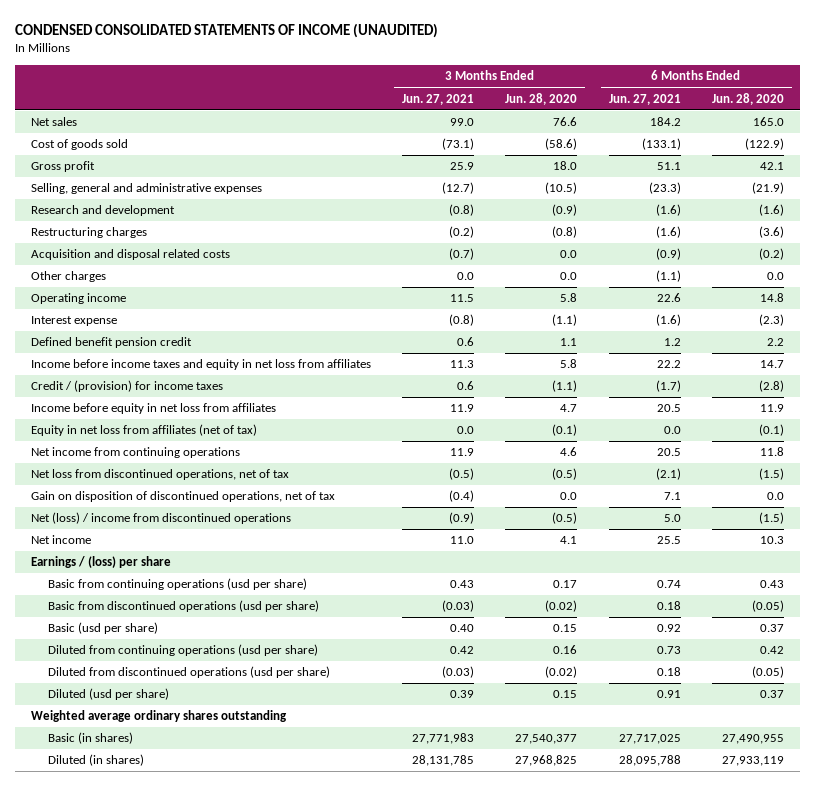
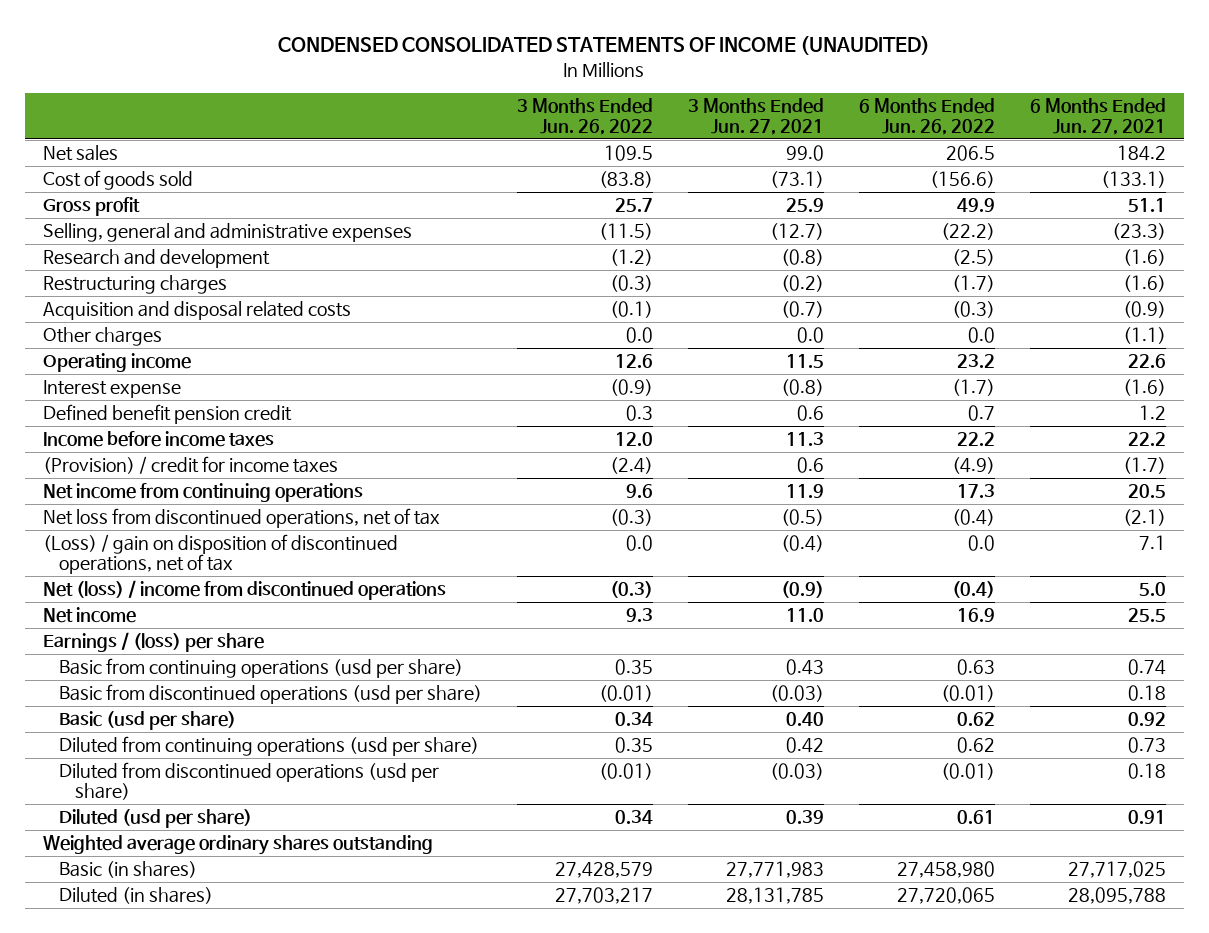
[505,92,578,105] Jun. 28, 2020 -> none
[711,92,784,105] Jun. 28, 2020 -> none
none -> [516,98,653,136] 3 Months Ended Jun. 26, 2022
none -> [859,98,996,136] 6 Months Ended Jun. 26, 2022
[30,403,276,415] Income before equity in net loss from affiliates -> none
[30,424,257,437] Equity in net loss from affiliates (net of tax) -> none
[30,359,371,371] Income before income taxes and equity in net loss from affiliates -> [42,431,274,448] Income before income taxes
[30,380,223,393] Credit / (provision) for income taxes -> [42,456,338,475] (Provision) / credit for income taxes
[30,491,335,503] Gain on disposition of discontinued operations, net of tax -> [42,534,398,575] (Loss) / gain on disposition of discontinued operations, net of tax

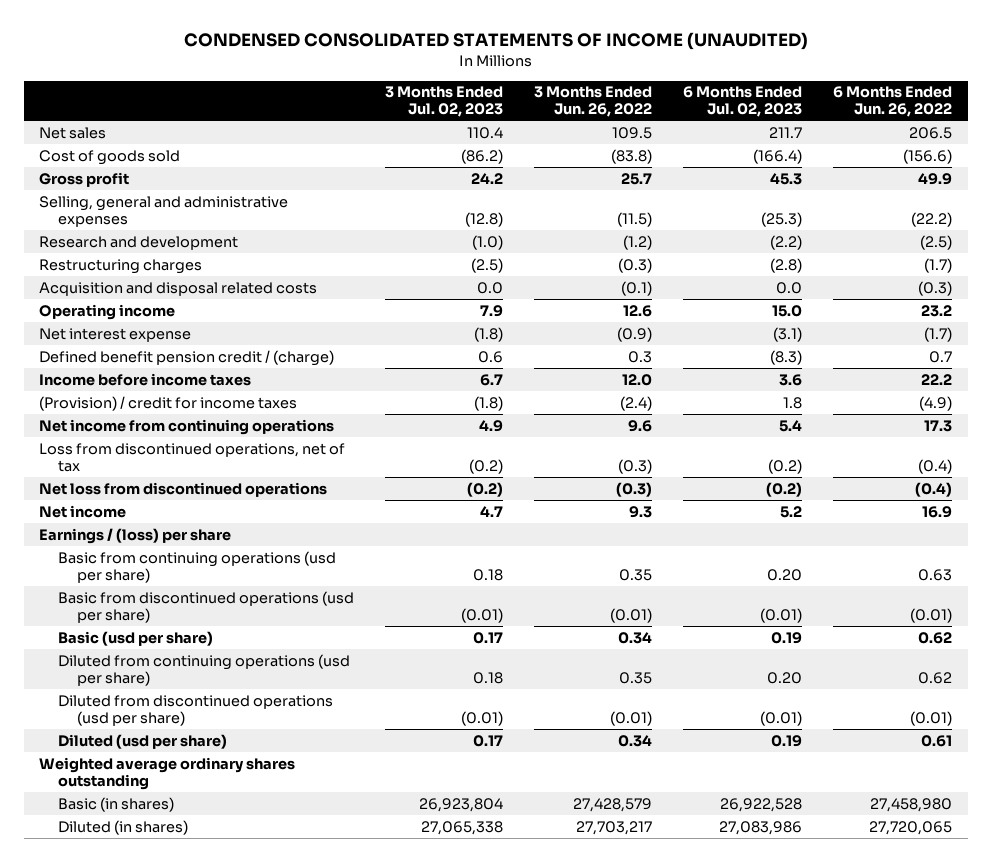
[687,98,824,136] 3 Months Ended Jun. 27, 2021 -> none
[1030,98,1167,136] 6 Months Ended Jun. 27, 2021 -> none
none -> [385,86,504,118] 3 Months Ended Jul. 02, 2023
none -> [683,86,803,118] 6 Months Ended Jul. 02, 2023
[42,327,162,347] Other charges -> none
[42,380,181,399] Interest expense -> [39,327,192,342] Net interest expense
[42,404,292,425] Defined benefit pension credit -> [39,349,335,366] Defined benefit pension credit / (charge)
[42,534,398,575] (Loss) / gain on disposition of discontinued operations, net of tax -> none
[42,508,440,529] Net loss from discontinued operations, net of tax -> [39,442,346,472] Loss from discontinued operations, net of tax
[42,580,446,601] Net (loss) / income from discontinued operations -> [39,481,328,497] Net loss from discontinued operations

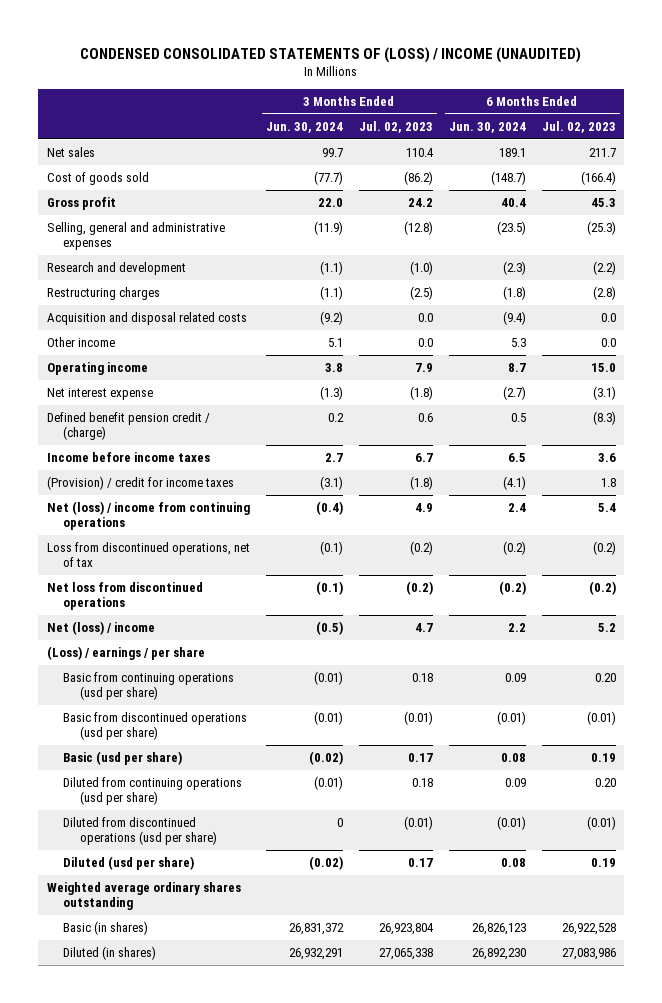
[183,32,808,51] CONDENSED CONSOLIDATED STATEMENTS OF INCOME (UNAUDITED) -> [80,46,582,63] CONDENSED CONSOLIDATED STATEMENTS OF (LOSS) / INCOME (UNAUDITED)
[534,86,653,118] 3 Months Ended Jun. 26, 2022 -> none
[833,86,953,118] 6 Months Ended Jun. 26, 2022 -> none
none -> [265,121,343,133] Jun. 30, 2024
none -> [448,121,526,133] Jun. 30, 2024
none -> [46,337,115,348] Other income
[39,418,335,435] Net income from continuing operations -> [46,501,250,531] Net (loss) / income from continuing operations
[39,504,127,518] Net income -> [46,621,155,636] Net (loss) / income
[39,527,232,544] Earnings / (loss) per share -> [46,646,205,661] (Loss) / earnings / per share

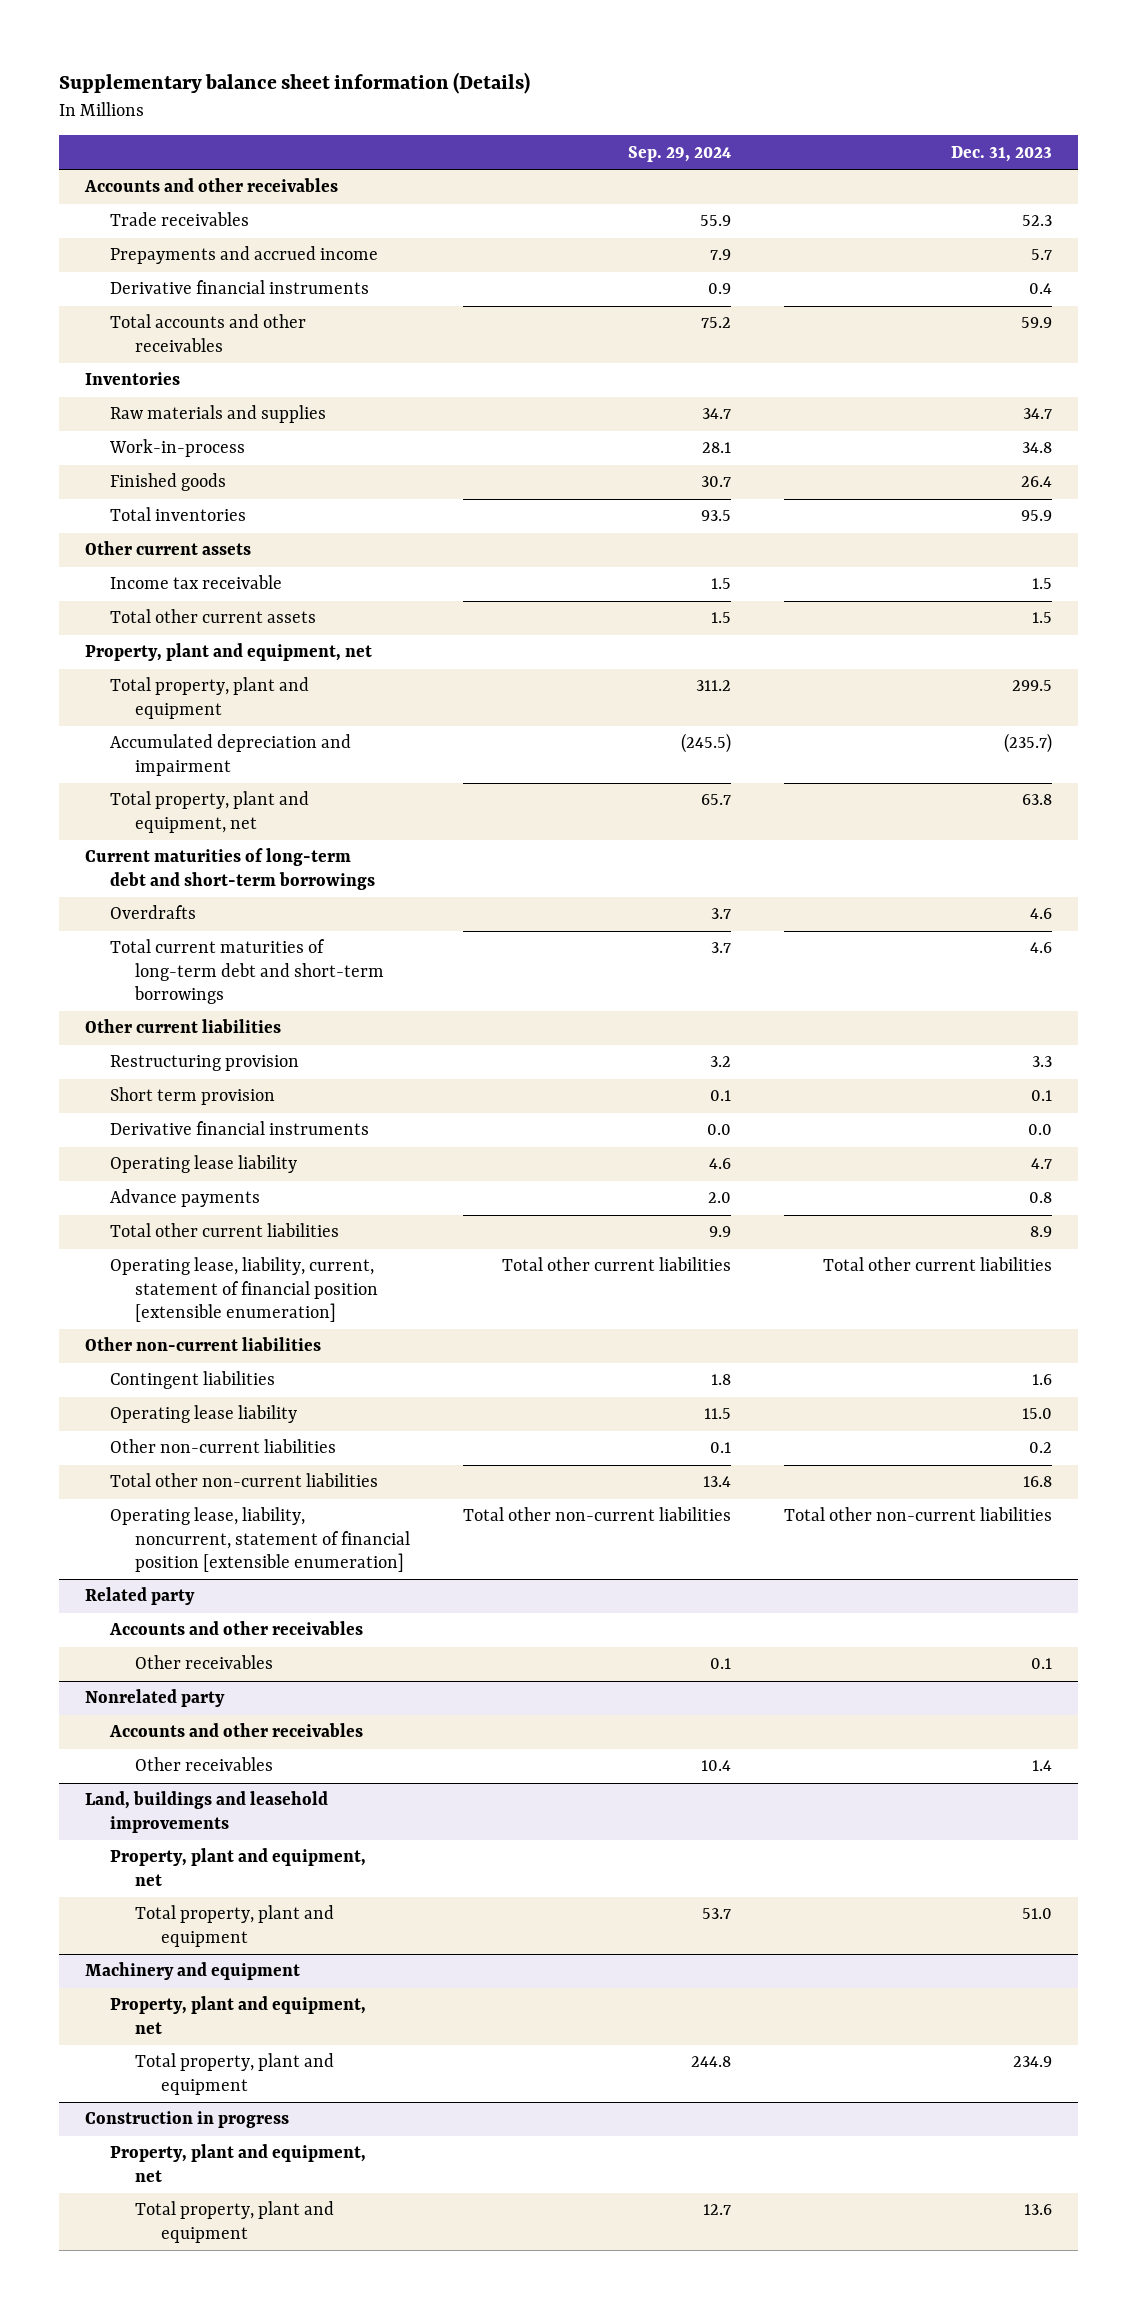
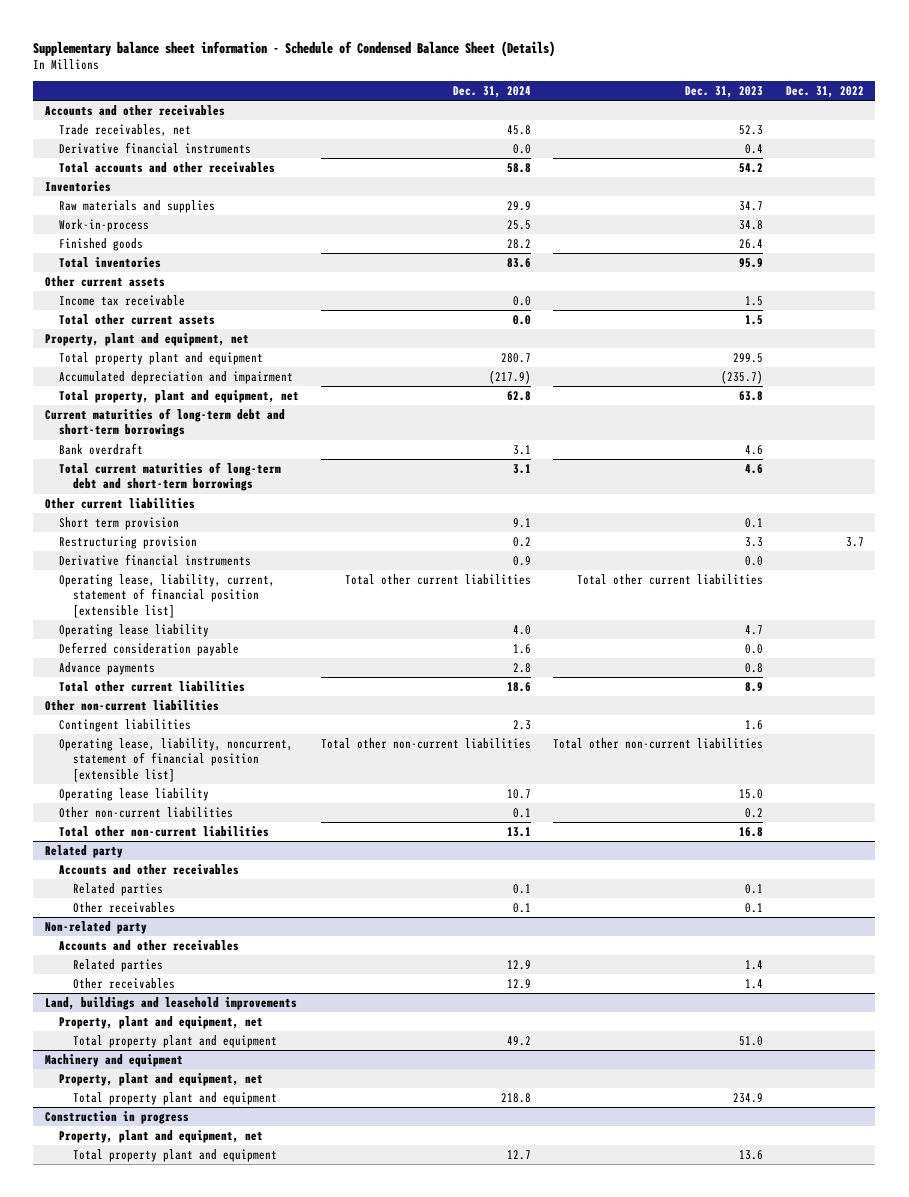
[58,72,530,95] Supplementary balance sheet information (Details) -> [33,40,556,57] Supplementary balance sheet information - Schedule of Condensed Balance Sheet (Details)
[628,145,732,162] Sep. 29, 2024 -> none
none -> [453,86,532,99] Dec. 31, 2024
none -> [785,86,864,99] Dec. 31, 2022
[110,246,379,265] Prepayments and accrued income -> none
[110,212,250,227] Trade receivables -> [58,123,191,136] Trade receivables, net
[1020,317,1052,329] 59.9 -> [739,162,764,173] 54.2
[110,677,310,719] Total property, plant and equipment -> [58,351,263,365] Total property plant and equipment
[110,905,197,920] Overdrafts -> [58,442,143,455] Bank overdraft
[110,1055,300,1072] Restructuring provision -> [58,535,197,549] Restructuring provision
none -> [58,573,275,618] Operating lease, liability, current, statement of financial position [extensible list]
none -> [58,641,239,656] Deferred consideration payable
[110,1257,379,1323] Operating lease, liability, current, statement of financial position [extensible enumeration] -> none
none -> [58,737,293,782] Operating lease, liability, noncurrent, statement of financial position [extensible list]
[110,1507,411,1573] Operating lease, liability, noncurrent, statement of financial position [extensible enumeration] -> none
none -> [72,882,163,896] Related parties
[85,1689,226,1708] Nonrelated party -> [44,920,147,934] Non-related party
none -> [72,958,163,972] Related parties
[135,1905,335,1947] Total property, plant and equipment -> [72,1034,277,1048] Total property plant and equipment
[135,2053,335,2095] Total property, plant and equipment -> [72,1091,277,1105] Total property plant and equipment
[135,2201,335,2243] Total property, plant and equipment -> [72,1148,277,1162] Total property plant and equipment

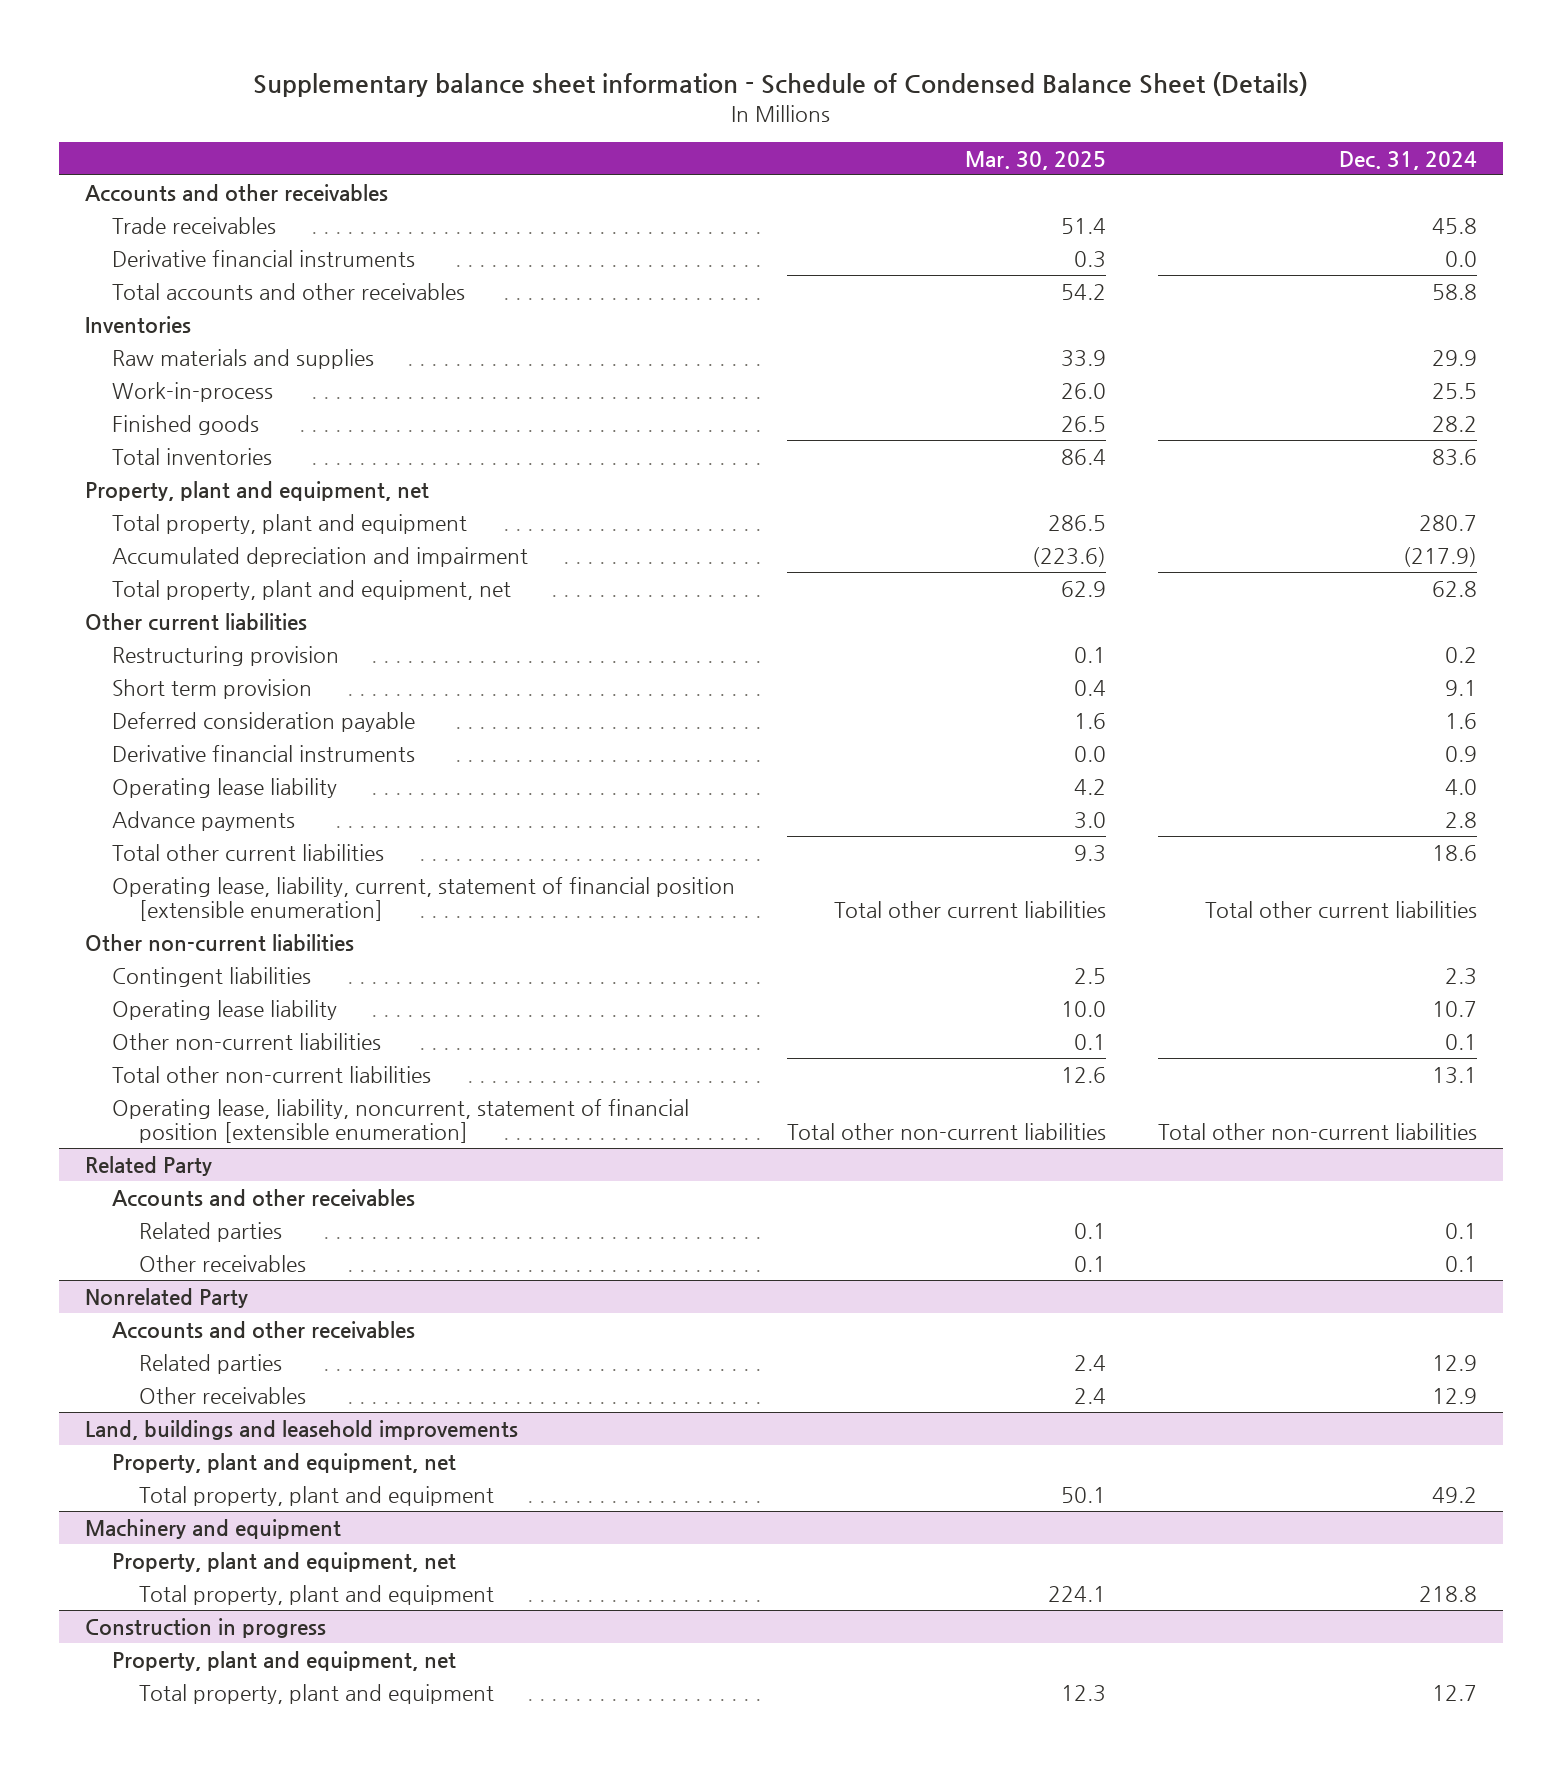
[685,86,764,99] Dec. 31, 2023 -> none
[785,86,864,99] Dec. 31, 2022 -> none
none -> [965,150,1107,170] Mar. 30, 2025
[58,123,191,136] Trade receivables, net -> [112,216,277,234] Trade receivables
[44,275,165,287] Other current assets -> none
[58,294,185,306] Income tax receivable -> none
[58,313,215,325] Total other current assets -> none
[58,351,263,365] Total property plant and equipment -> [112,513,468,534] Total property, plant and equipment
[44,407,285,438] Current maturities of long-term debt and short-term borrowings -> none
[58,442,143,455] Bank overdraft -> none
[58,461,281,492] Total current maturities of long-term debt and short-term borrowings -> none
[58,516,179,530] Short term provision -> [112,678,313,699] Short term provision
[58,641,239,656] Deferred consideration payable -> [112,711,416,732] Deferred consideration payable
[58,573,275,618] Operating lease, liability, current, statement of financial position [extensible list] -> none
none -> [112,876,736,922] Operating lease, liability, current, statement of financial position [extensible enumeration]
[58,737,293,782] Operating lease, liability, noncurrent, statement of financial position [extensible list] -> none
none -> [112,1098,690,1144] Operating lease, liability, noncurrent, statement of financial position [extensible enumeration]
[44,844,123,858] Related party -> [85,1155,213,1176] Related Party
[44,920,147,934] Non-related party -> [85,1287,249,1308] Nonrelated Party
[72,1034,277,1048] Total property plant and equipment -> [138,1485,494,1506] Total property, plant and equipment
[72,1091,277,1105] Total property plant and equipment -> [138,1584,494,1605] Total property, plant and equipment
[72,1148,277,1162] Total property plant and equipment -> [138,1683,494,1704] Total property, plant and equipment

